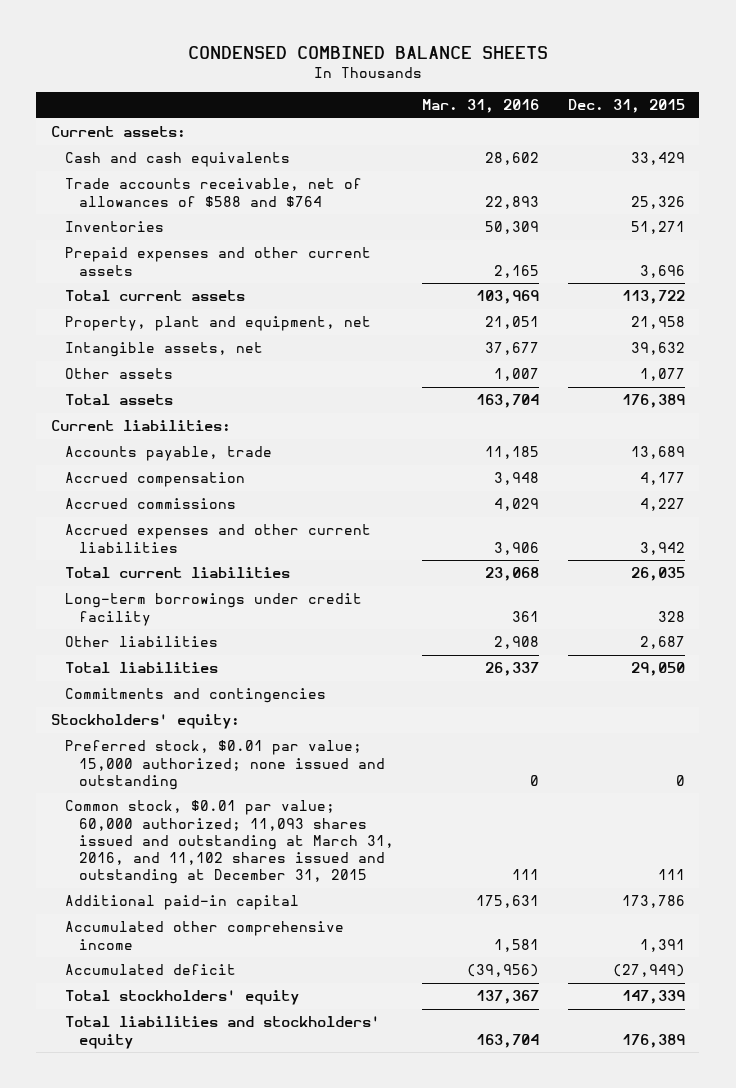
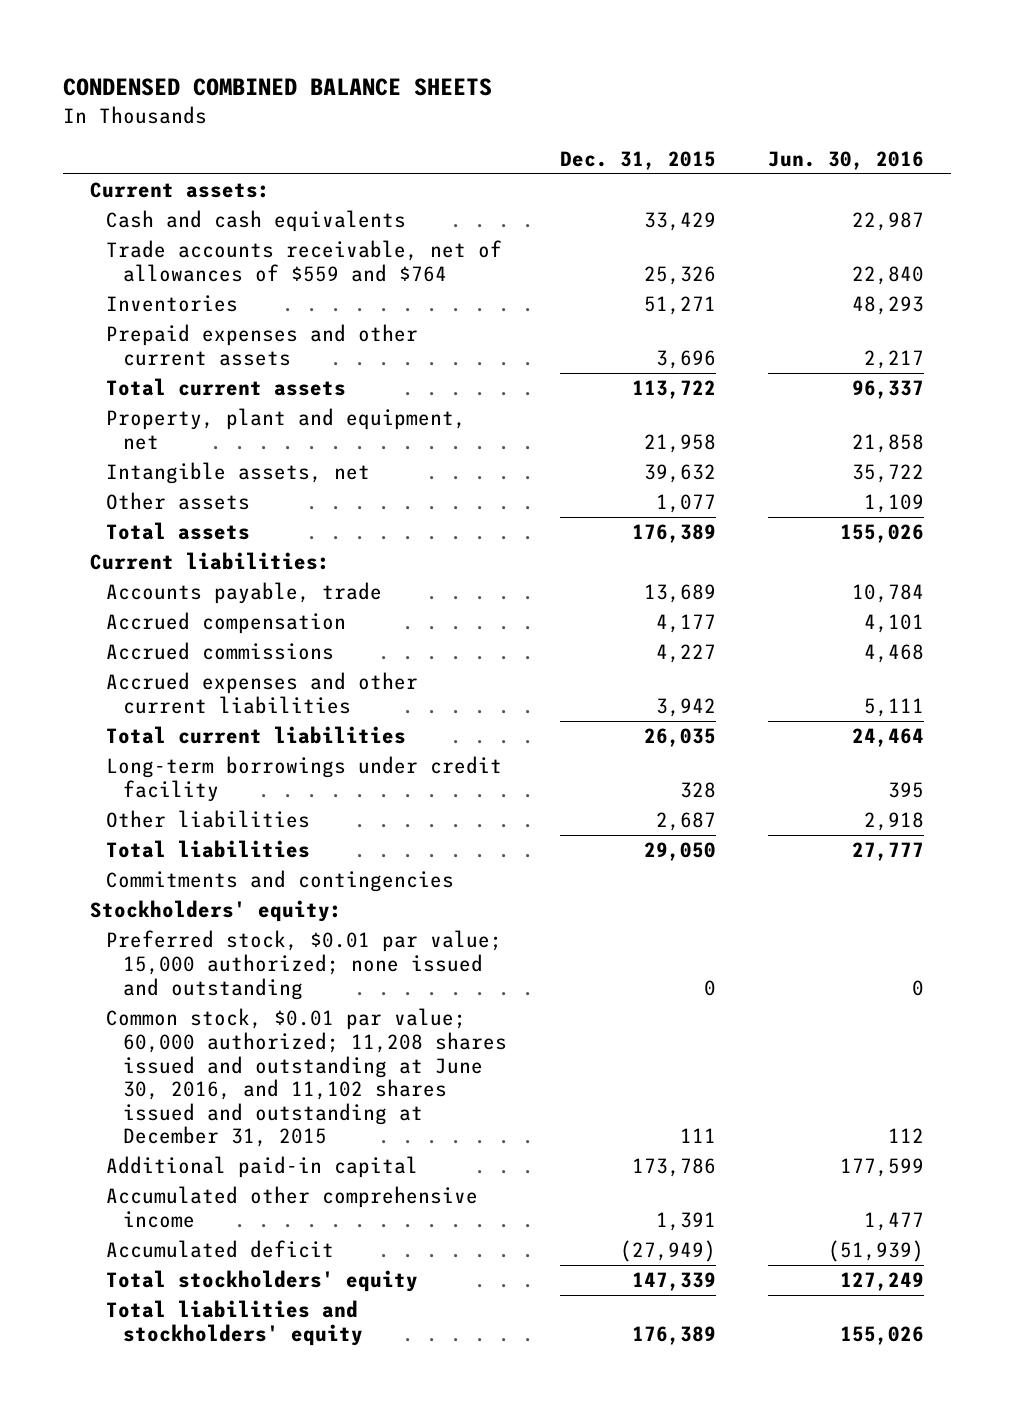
[422,99,540,114] Mar. 31, 2016 -> none
none -> [768,150,925,170] Jun. 30, 2016
[64,178,362,207] Trade accounts receivable, net of allowances of $588 and $764 -> [106,240,503,282] Trade accounts receivable, net of allowances of $559 and $764
[64,800,394,885] Common stock, $0.01 par value; 60,000 authorized; 11,093 shares issued and outstanding at March 31, 2016, and 11,102 shares issued and outstanding at December 31, 2015 -> [106,1008,508,1148] Common stock, $0.01 par value; 60,000 authorized; 11,208 shares issued and outstanding at June 30, 2016, and 11,102 shares issued and outstanding at December 31, 2015

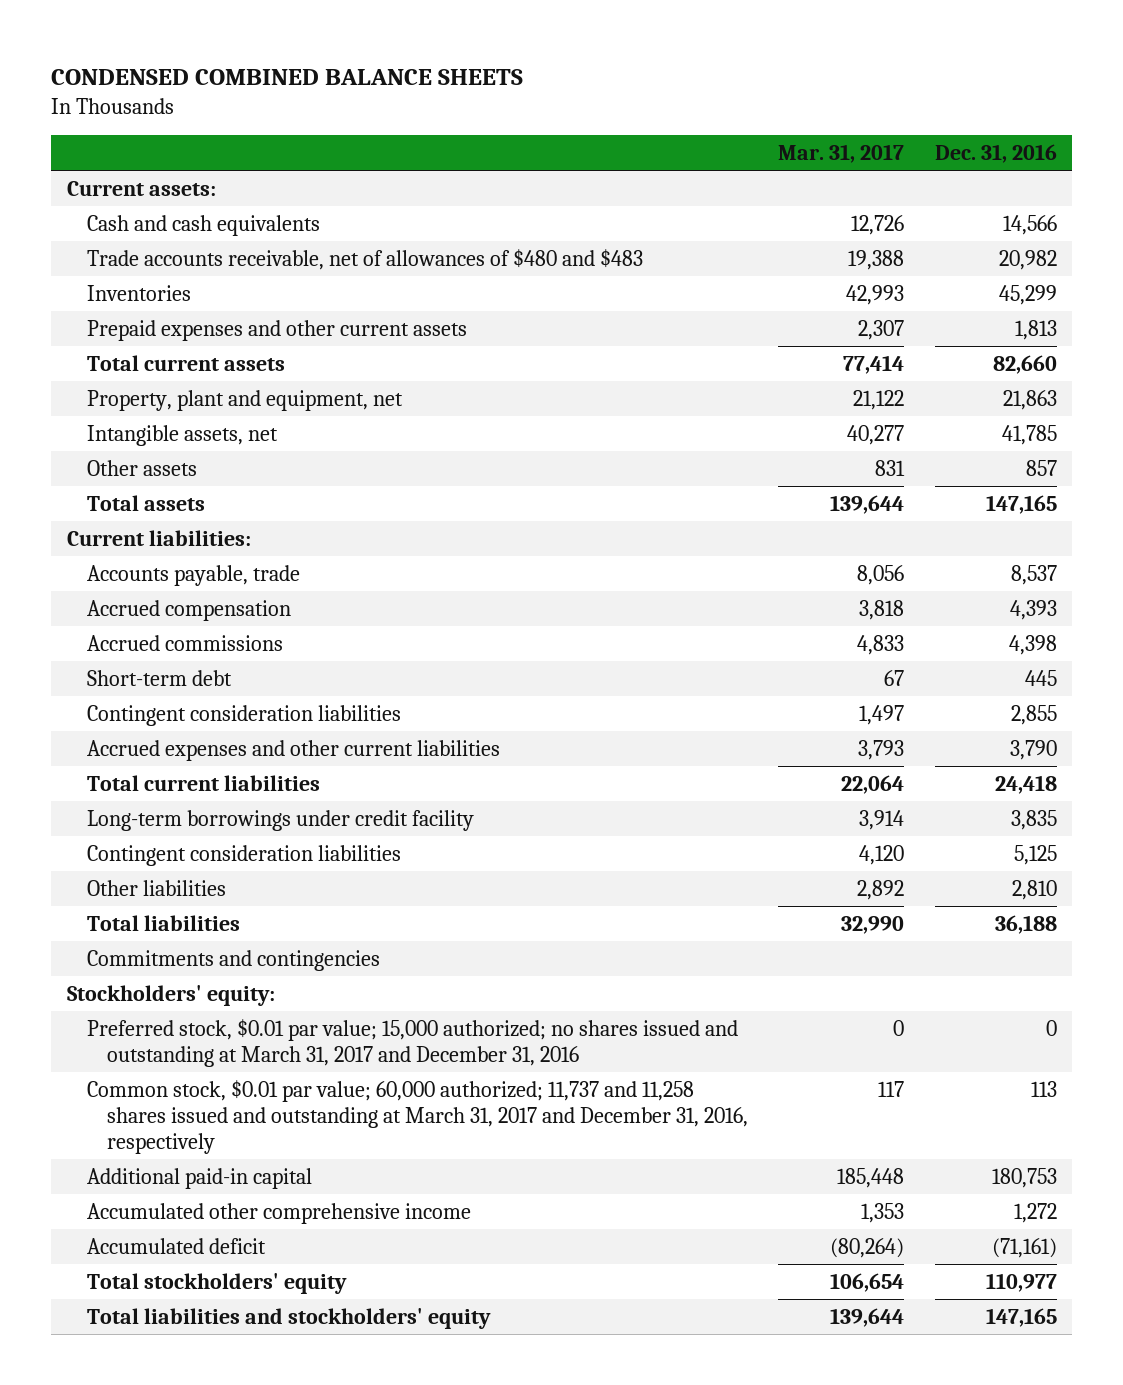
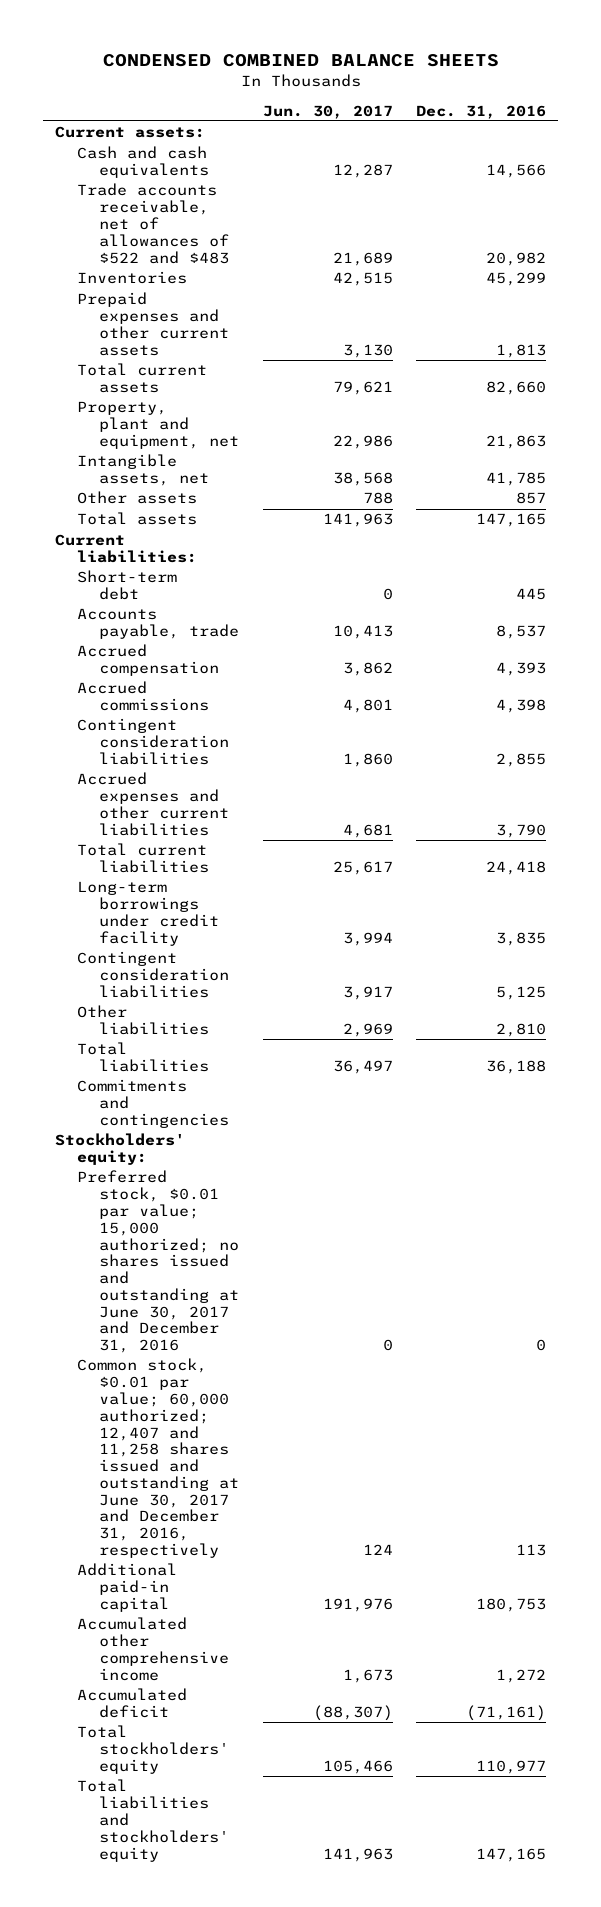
[778,144,905,164] Mar. 31, 2017 -> none
none -> [262,104,393,119] Jun. 30, 2017
[86,248,643,270] Trade accounts receivable, net of allowances of $480 and $483 -> [77,183,229,264] Trade accounts receivable, net of allowances of $522 and $483
[86,669,232,686] Short-term debt -> [77,570,178,601] Short-term debt
[86,1018,738,1067] Preferred stock, $0.01 par value; 15,000 authorized; no shares issued and outstanding at March 31, 2017 and December 31, 2016 -> [77,1170,239,1354] Preferred stock, $0.01 par value; 15,000 authorized; no shares issued and outstanding at June 30, 2017 and December 31, 2016
[86,1079,748,1154] Common stock, $0.01 par value; 60,000 authorized; 11,737 and 11,258 shares issued and outstanding at March 31, 2017 and December 31, 2016, respectively -> [77,1358,239,1558] Common stock, $0.01 par value; 60,000 authorized; 12,407 and 11,258 shares issued and outstanding at June 30, 2017 and December 31, 2016, respectively

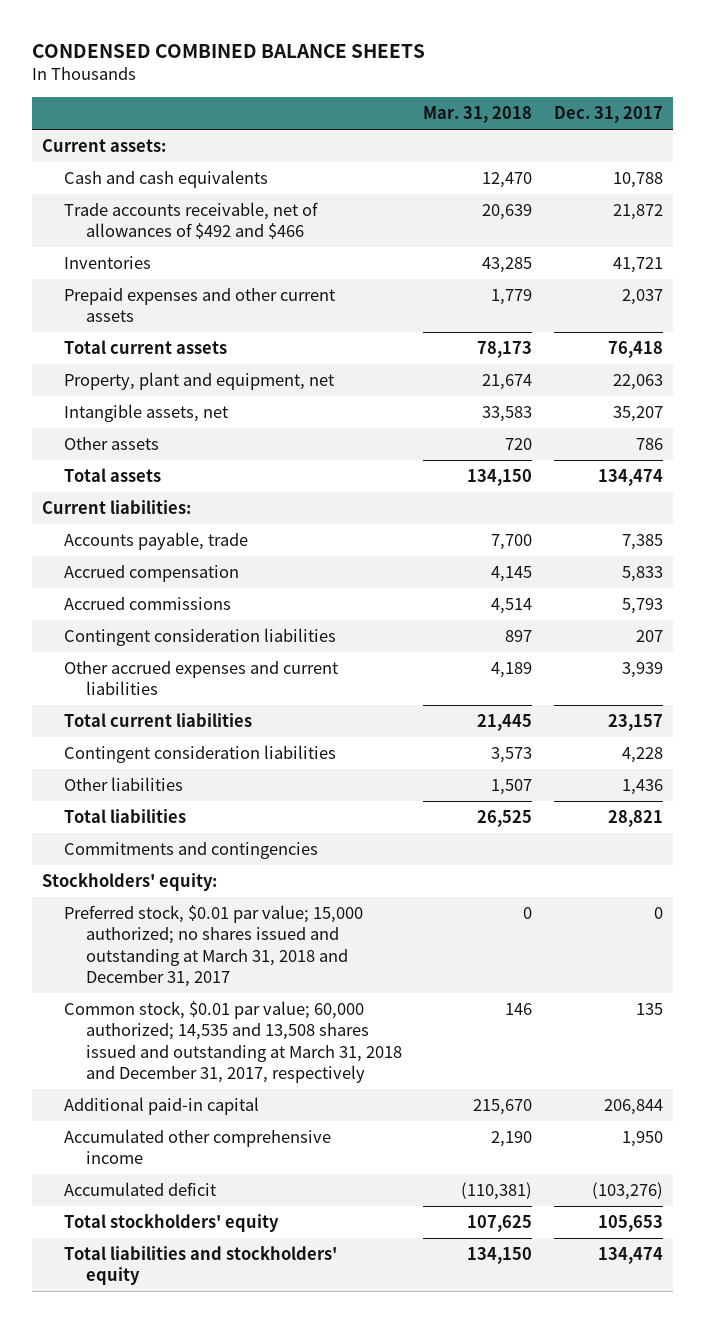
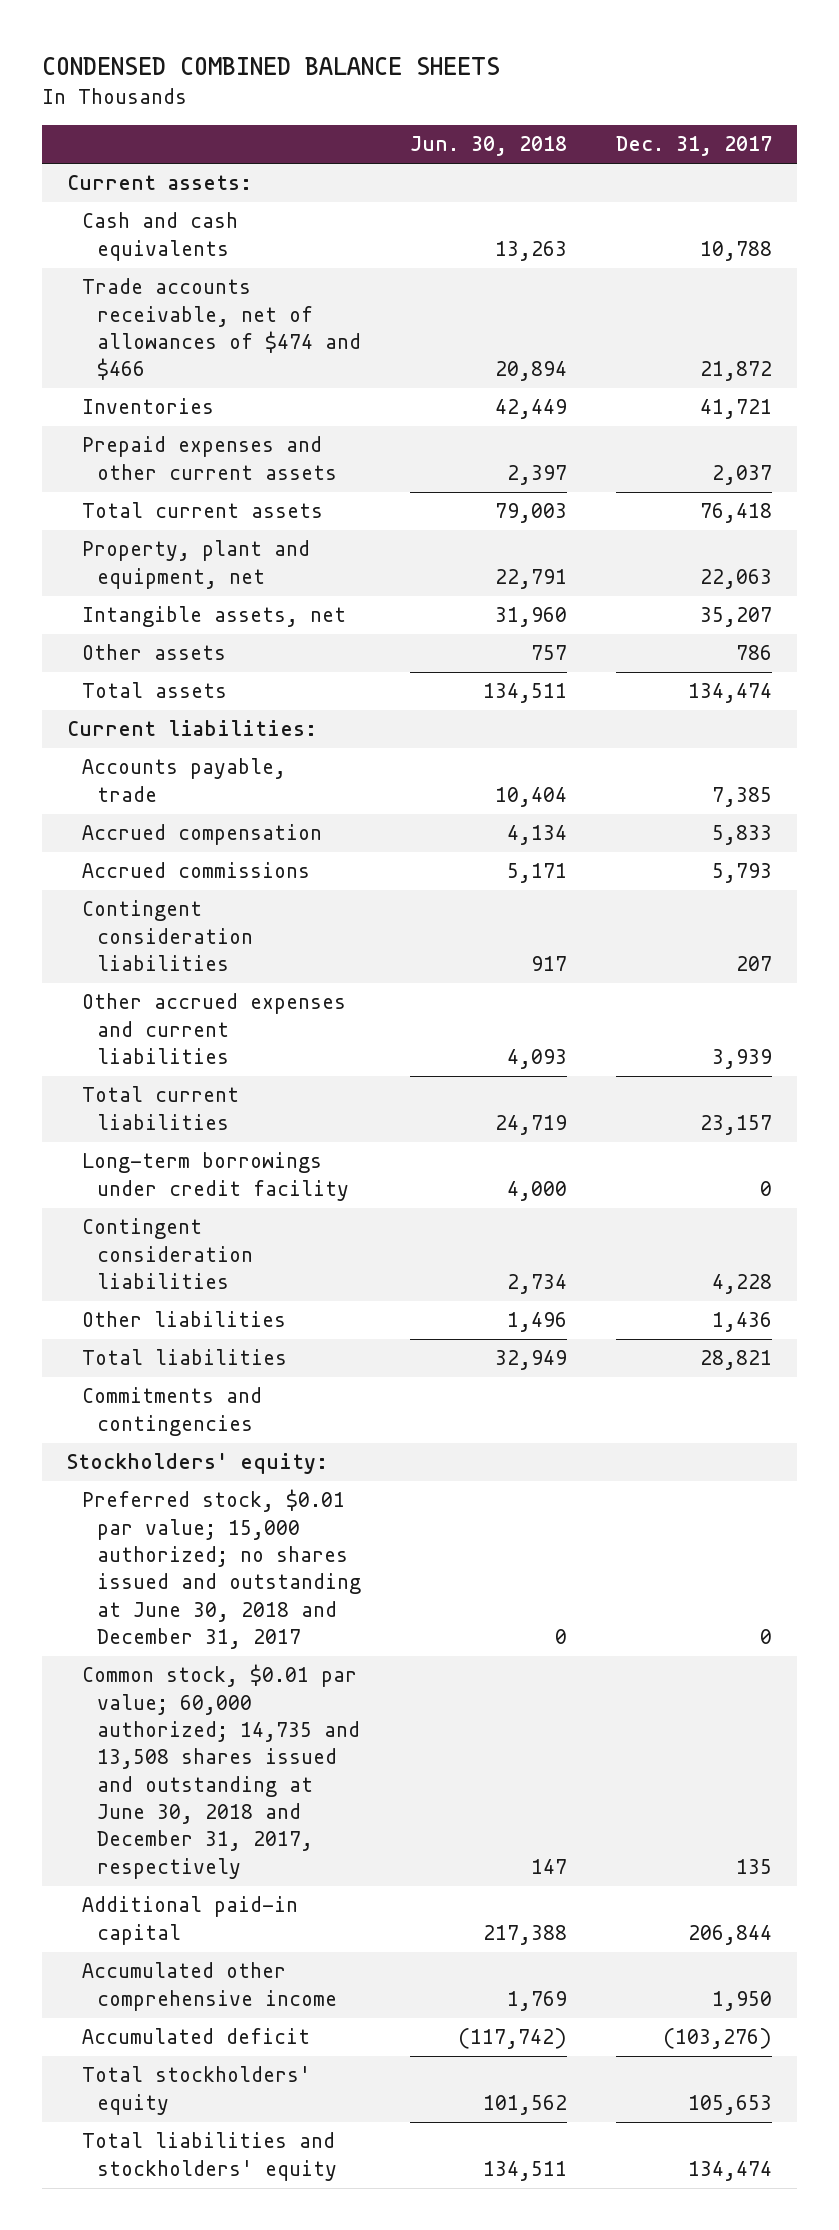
[423,106,533,124] Mar. 31, 2018 -> none
none -> [410,136,568,157] Jun. 30, 2018
[64,202,319,240] Trade accounts receivable, net of allowances of $492 and $466 -> [81,278,361,381] Trade accounts receivable, net of allowances of $474 and $466
none -> [81,1152,349,1201] Long-term borrowings under credit facility
[64,905,364,987] Preferred stock, $0.01 par value; 15,000 authorized; no shares issued and outstanding at March 31, 2018 and December 31, 2017 -> [81,1489,361,1650] Preferred stock, $0.01 par value; 15,000 authorized; no shares issued and outstanding at June 30, 2018 and December 31, 2017
[64,1001,403,1083] Common stock, $0.01 par value; 60,000 authorized; 14,535 and 13,508 shares issued and outstanding at March 31, 2018 and December 31, 2017, respectively -> [81,1664,360,1879] Common stock, $0.01 par value; 60,000 authorized; 14,735 and 13,508 shares issued and outstanding at June 30, 2018 and December 31, 2017, respectively

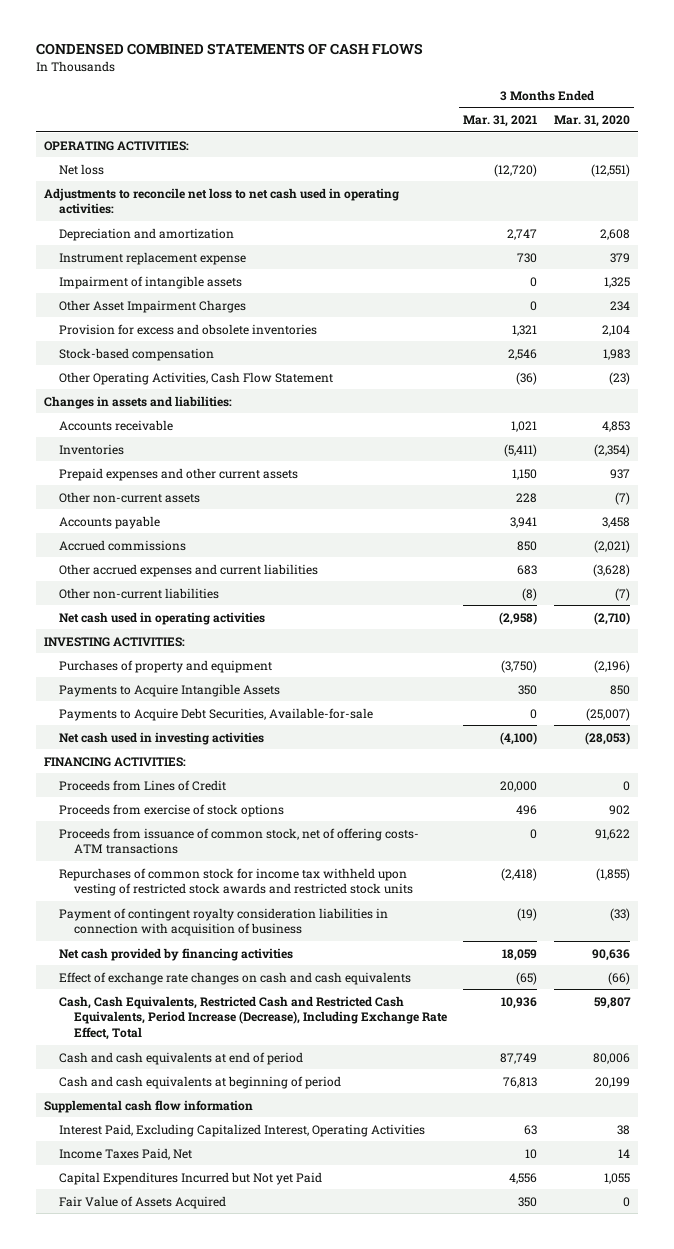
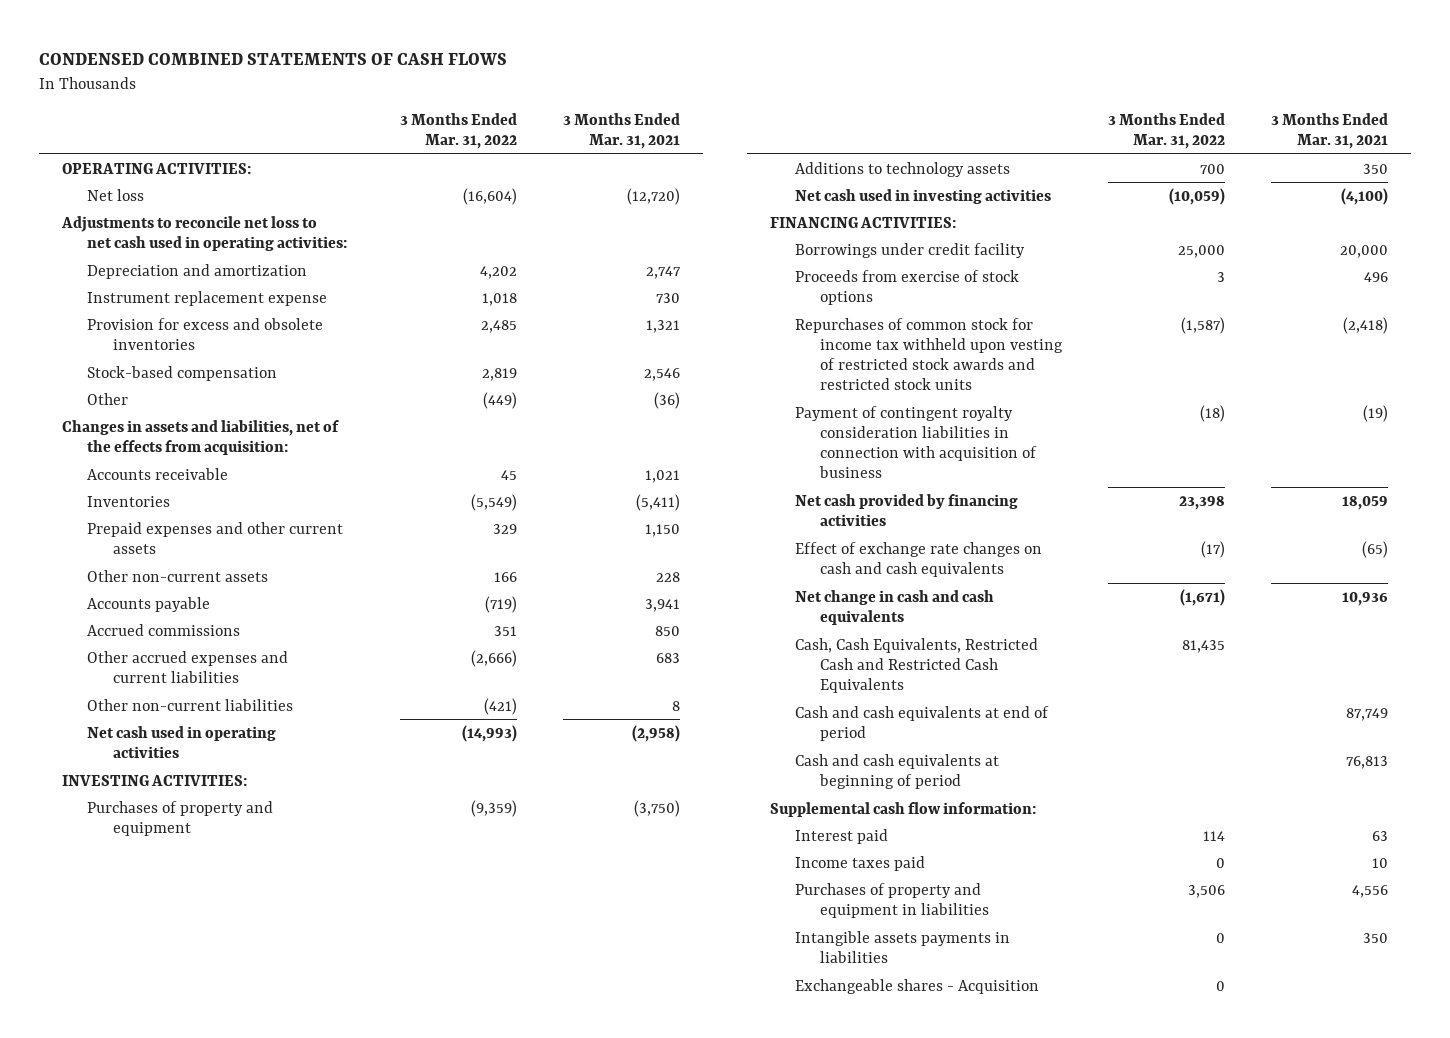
[553,114,630,127] Mar. 31, 2020 -> none
none -> [400,112,518,149] 3 Months Ended Mar. 31, 2022
[58,275,242,289] Impairment of intangible assets -> none
[58,299,246,313] Other Asset Impairment Charges -> none
[58,371,333,385] Other Operating Activities, Cash Flow Statement -> [87,392,129,405] Other
[43,395,232,409] Changes in assets and liabilities: -> [61,419,339,455] Changes in assets and liabilities, net of the effects from acquisition:
[522,587,538,601] (8) -> [672,700,681,711] 8
[58,707,373,721] Payments to Acquire Debt Securities, Available-for-sale -> none
[58,683,280,697] Payments to Acquire Intangible Assets -> [795,161,1011,177] Additions to technology assets
[58,779,226,791] Proceeds from Lines of Credit -> none
none -> [795,242,1026,258] Borrowings under credit facility
[58,827,419,855] Proceeds from issuance of common stock, net of offering costs- ATM transactions -> none
[58,995,448,1040] Cash, Cash Equivalents, Restricted Cash and Restricted Cash Equivalents, Period Increase (Decrease), Including Exchange Rate Effect, Total -> [795,589,995,625] Net change in cash and cash equivalents
none -> [795,637,1039,694] Cash, Cash Equivalents, Restricted Cash and Restricted Cash Equivalents
[43,1099,253,1113] Supplemental cash flow information -> [769,801,1036,817] Supplemental cash flow information:
[58,1123,425,1137] Interest Paid, Excluding Capitalized Interest, Operating Activities -> [795,828,889,844] Interest paid
[58,1147,192,1160] Income Taxes Paid, Net -> [795,855,926,871] Income taxes paid
[58,1171,322,1185] Capital Expenditures Incurred but Not yet Paid -> [795,882,990,918] Purchases of property and equipment in liabilities
[58,1195,226,1209] Fair Value of Assets Acquired -> [795,930,1011,963] Intangible assets payments in liabilities
none -> [795,978,1040,994] Exchangeable shares - Acquisition

